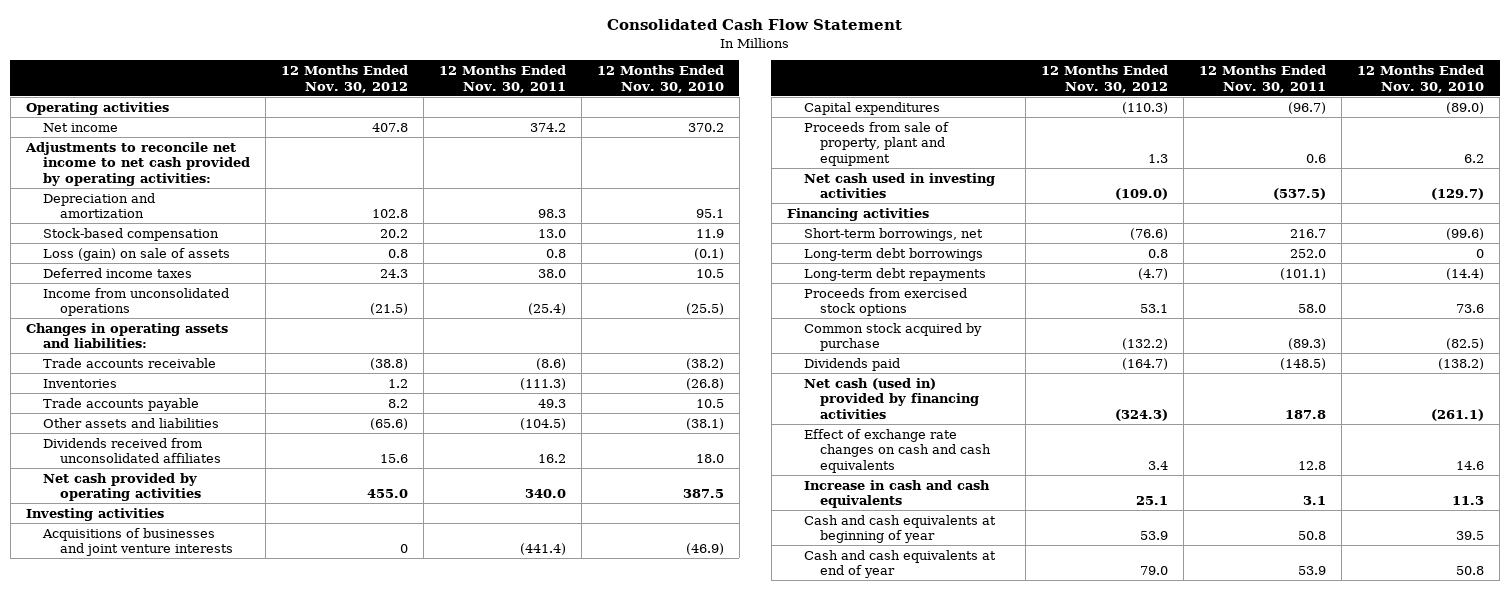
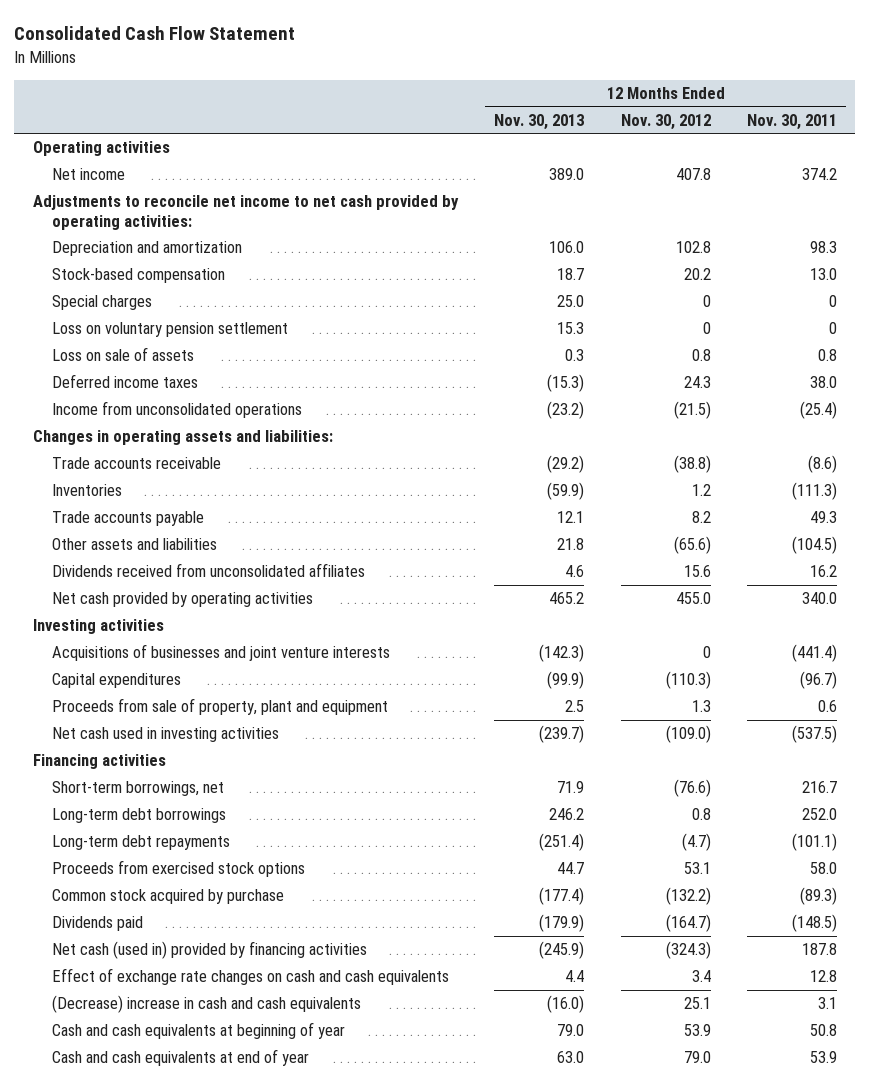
[596,65,724,93] 12 Months Ended Nov. 30, 2010 -> none
none -> [494,113,585,130] Nov. 30, 2013
none -> [51,295,152,311] Special charges
none -> [51,322,288,338] Loss on voluntary pension settlement
[42,247,230,261] Loss (gain) on sale of assets -> [51,347,194,362] Loss on sale of assets
[803,479,990,509] Increase in cash and cash equivalents -> [51,995,361,1014] (Decrease) increase in cash and cash equivalents

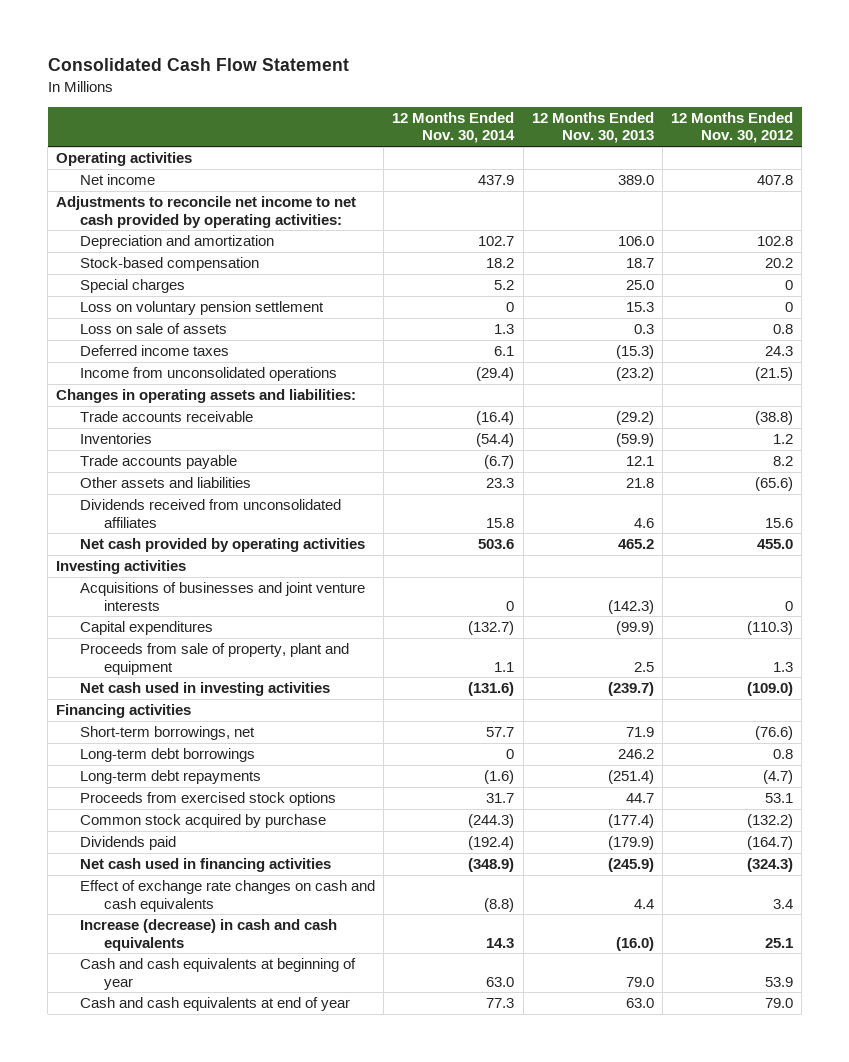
[747,113,838,130] Nov. 30, 2011 -> none
none -> [392,111,516,144] 12 Months Ended Nov. 30, 2014
[51,941,367,960] Net cash (used in) provided by financing activities -> [80,858,332,873] Net cash used in financing activities
[51,995,361,1014] (Decrease) increase in cash and cash equivalents -> [80,919,338,951] Increase (decrease) in cash and cash equivalents

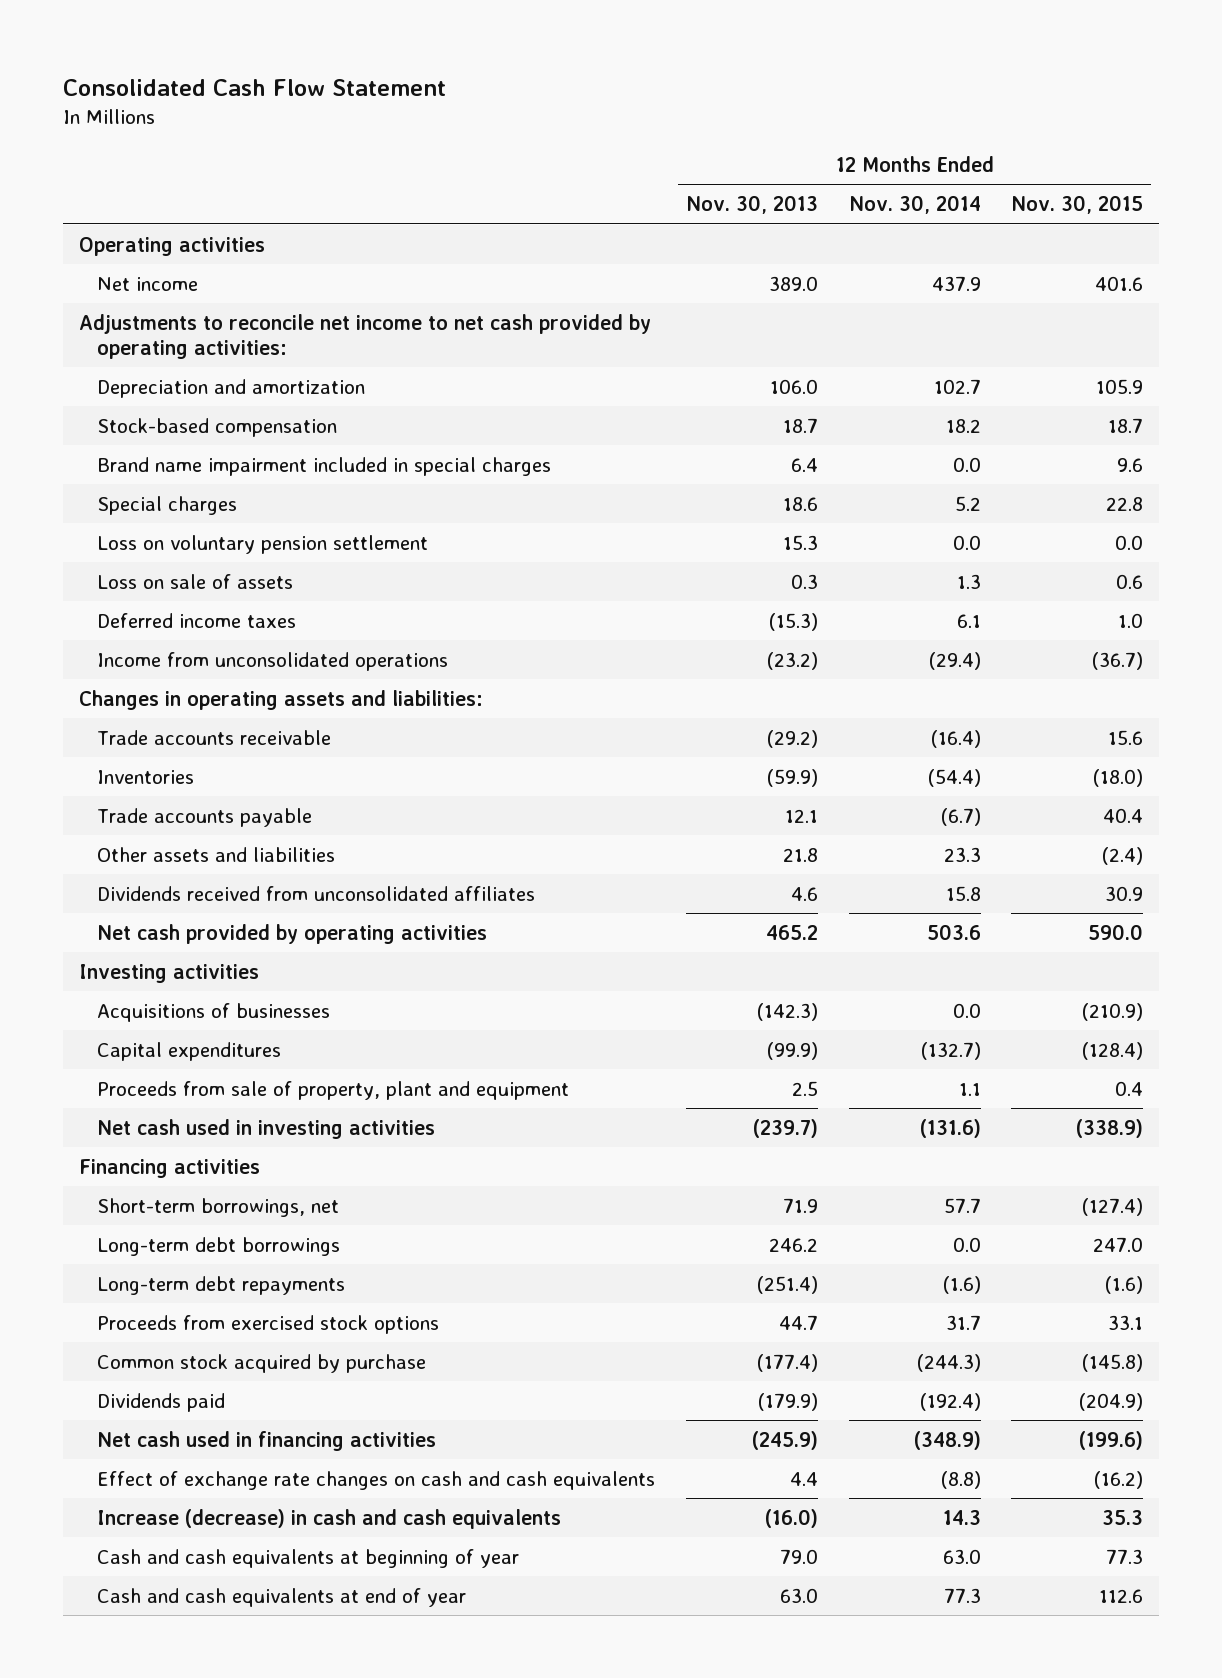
[670,111,793,144] 12 Months Ended Nov. 30, 2012 -> none
none -> [1011,195,1144,215] Nov. 30, 2015
none -> [97,456,552,476] Brand name impairment included in special charges
[625,280,654,291] 25.0 -> [782,496,818,511] 18.6
[506,302,515,313] 0 -> [952,534,981,550] 0.0
[80,582,366,611] Acquisitions of businesses and joint venture interests -> [97,1002,331,1022] Acquisitions of businesses
[506,600,515,611] 0 -> [952,1002,981,1018] 0.0
[506,749,515,760] 0 -> [952,1236,981,1252] 0.0

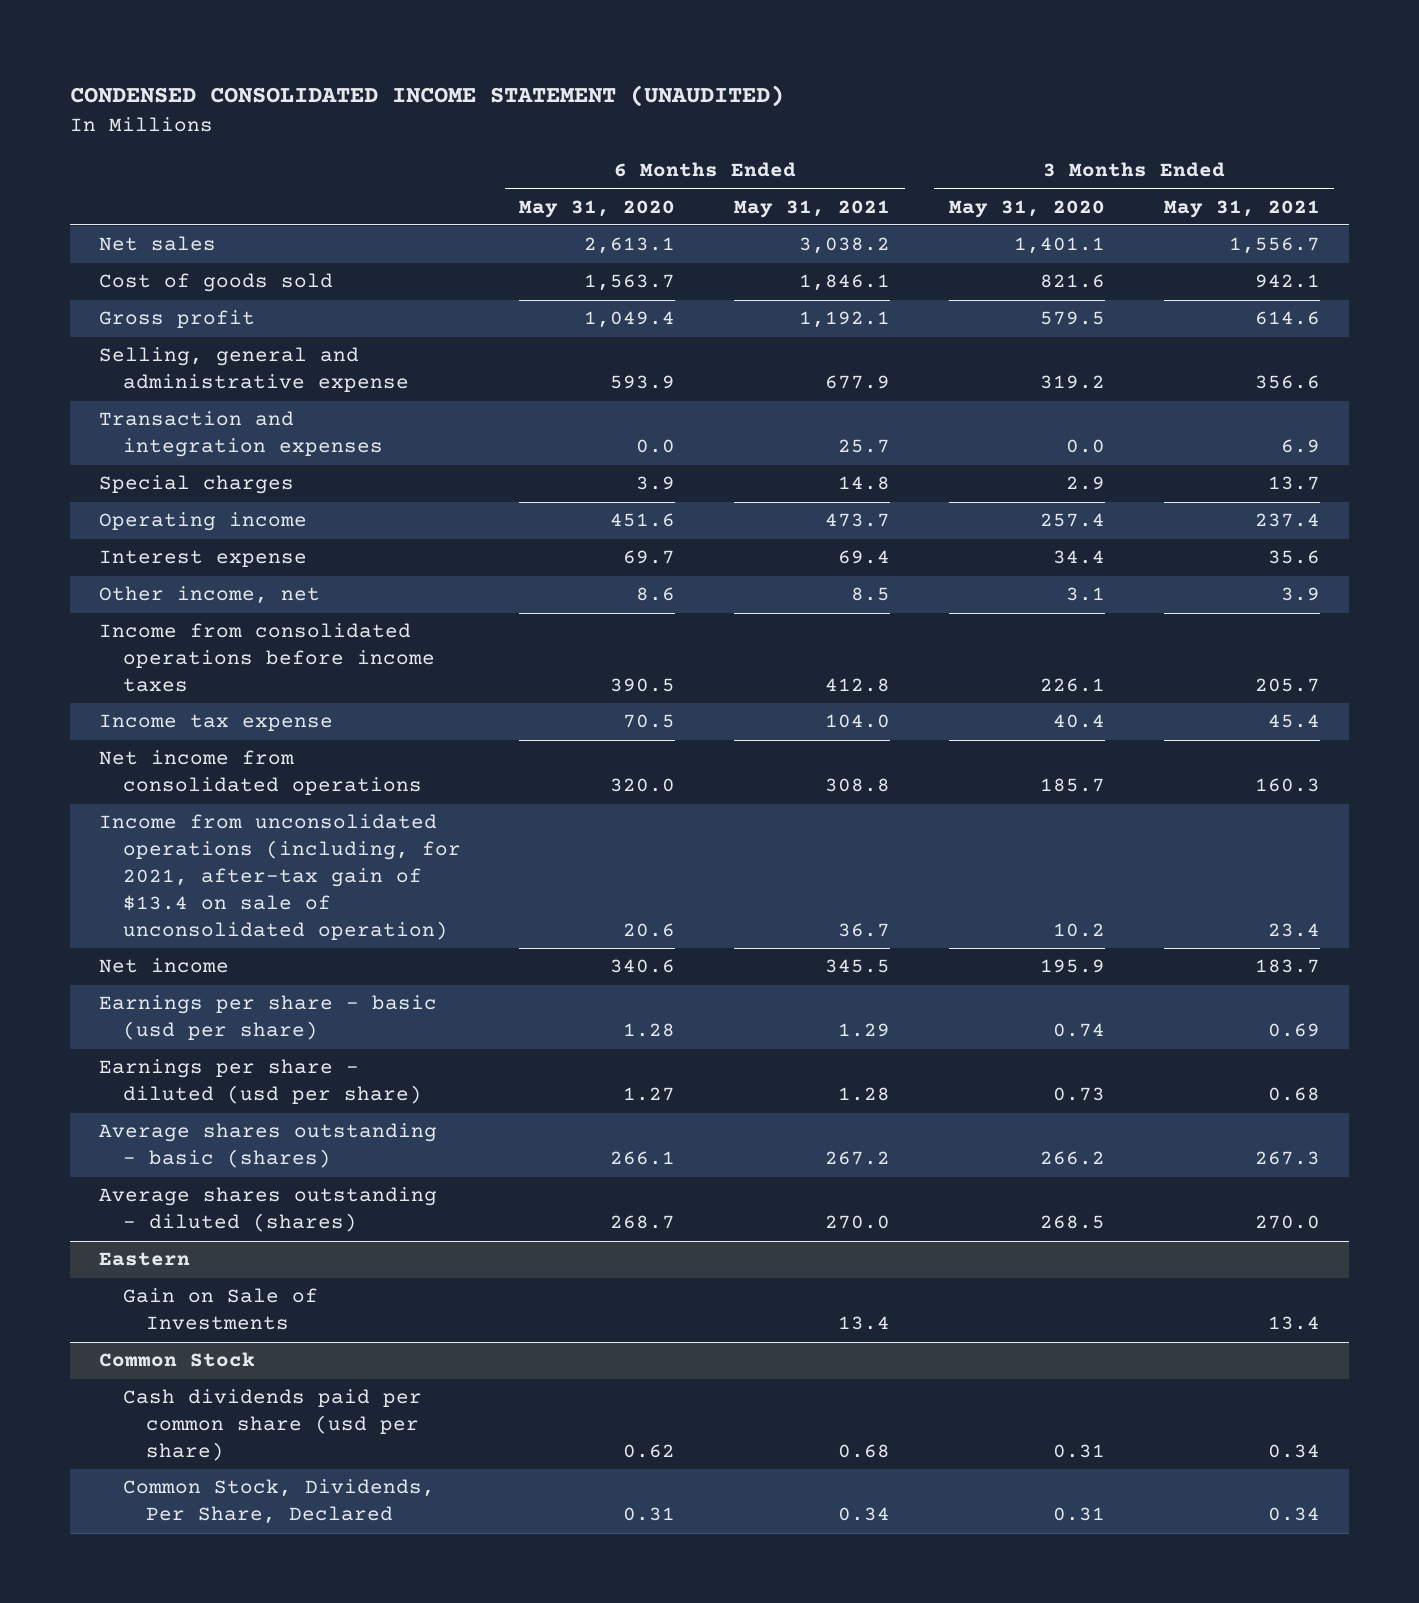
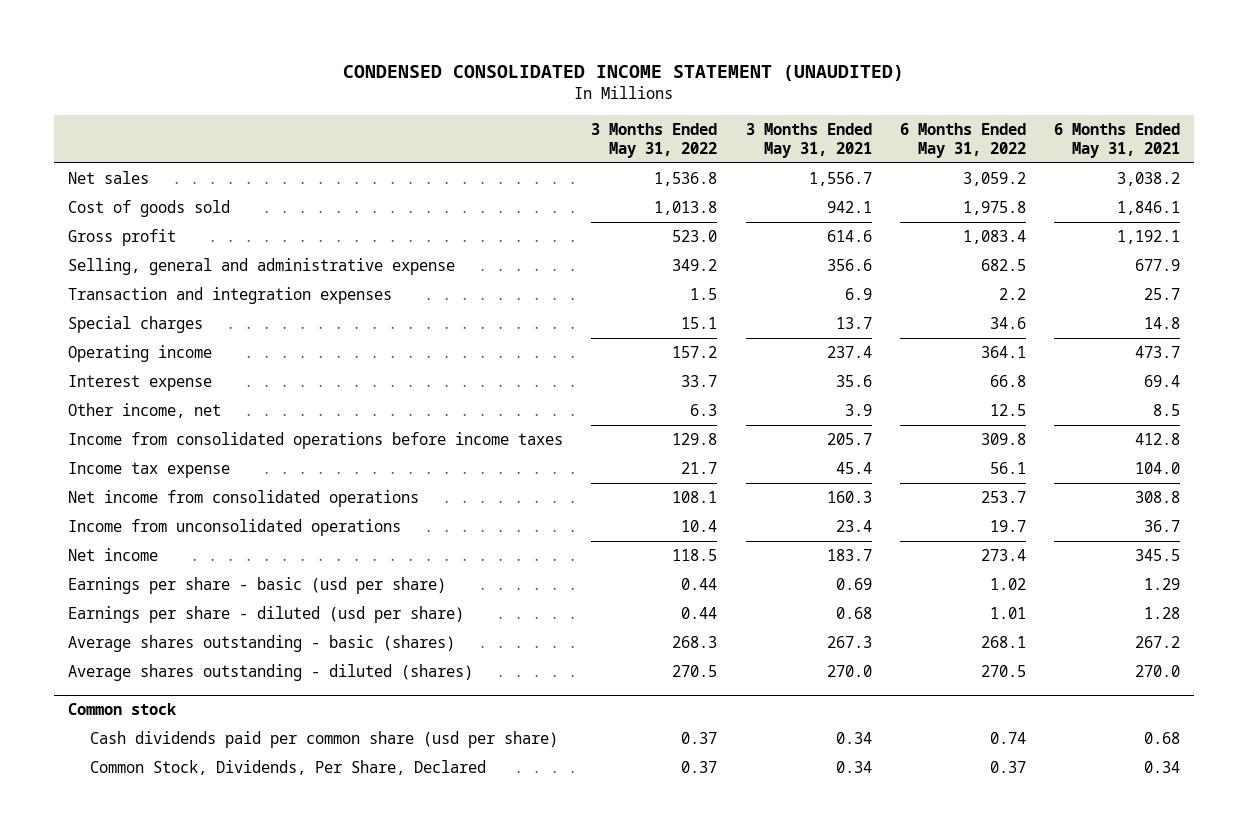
[519,199,676,218] May 31, 2020 -> none
[948,199,1105,218] May 31, 2020 -> none
none -> [591,123,718,158] 3 Months Ended May 31, 2022
none -> [899,123,1026,158] 6 Months Ended May 31, 2022
[99,814,461,940] Income from unconsolidated operations (including, for 2021, after-tax gain of $13.4 on sale of unconsolidated operation) -> [68,518,402,536] Income from unconsolidated operations
[99,1252,191,1267] Eastern -> none
[122,1288,318,1331] Gain on Sale of Investments -> none
[99,1352,256,1368] Common Stock -> [68,703,178,716] Common stock

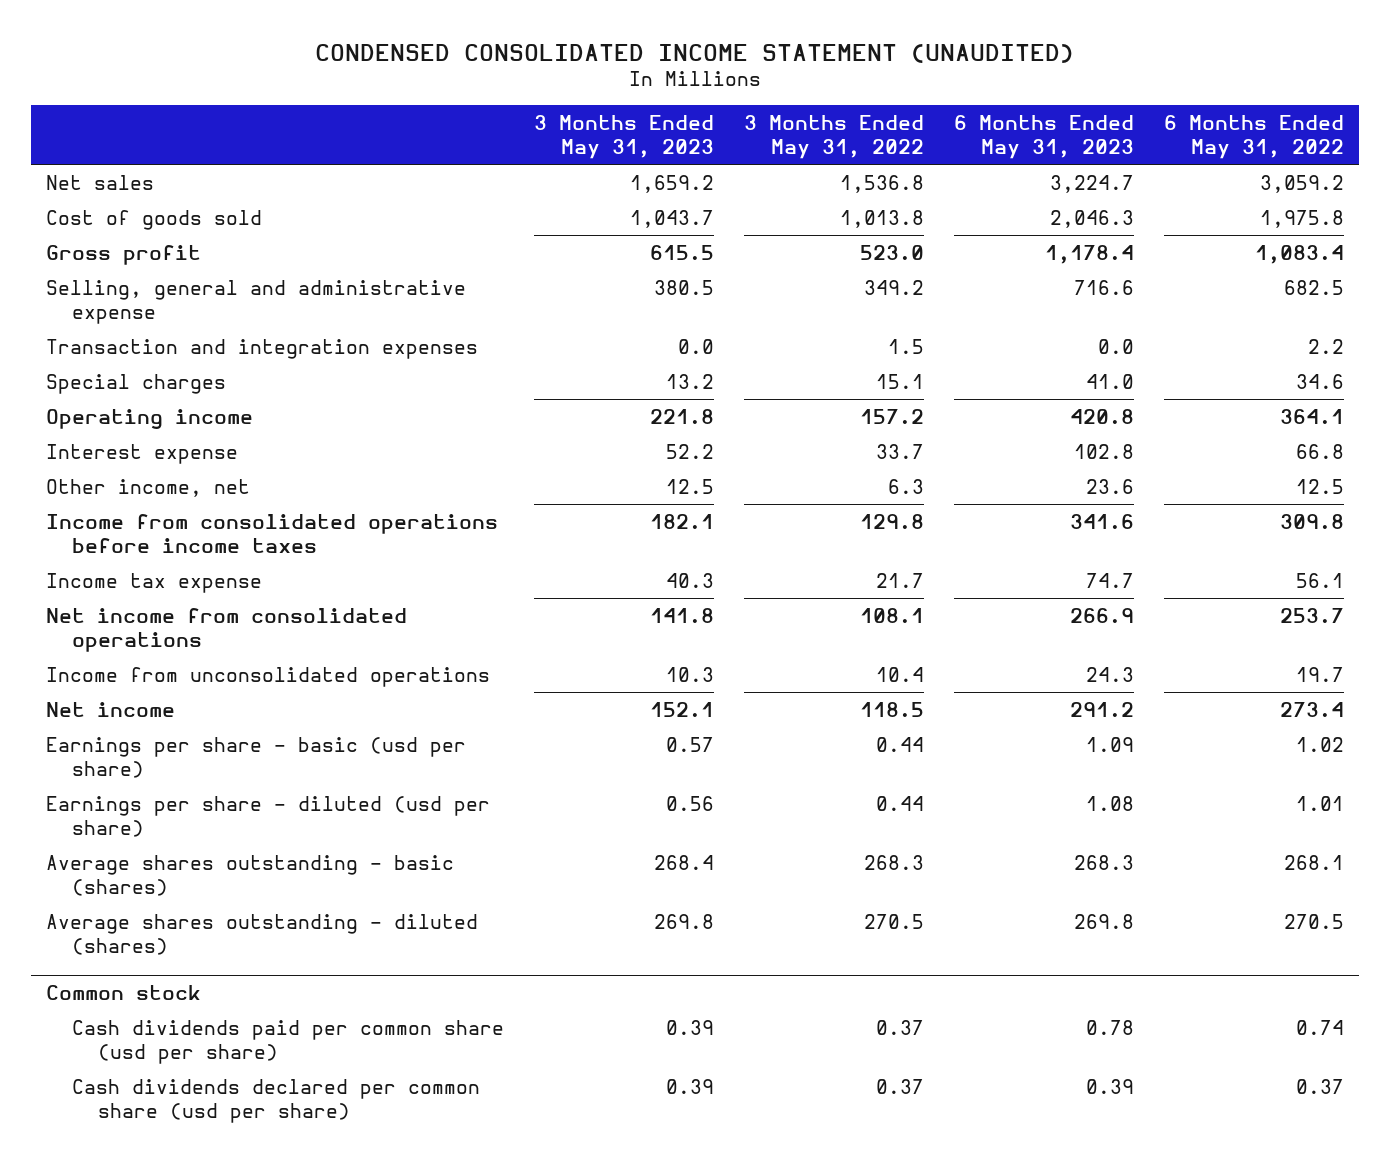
[745,123,872,158] 3 Months Ended May 31, 2021 -> none
[1053,123,1180,158] 6 Months Ended May 31, 2021 -> none
none -> [533,114,714,160] 3 Months Ended May 31, 2023
none -> [954,114,1135,160] 6 Months Ended May 31, 2023
[89,759,486,775] Common Stock, Dividends, Per Share, Declared -> [71,1078,480,1124] Cash dividends declared per common share (usd per share)

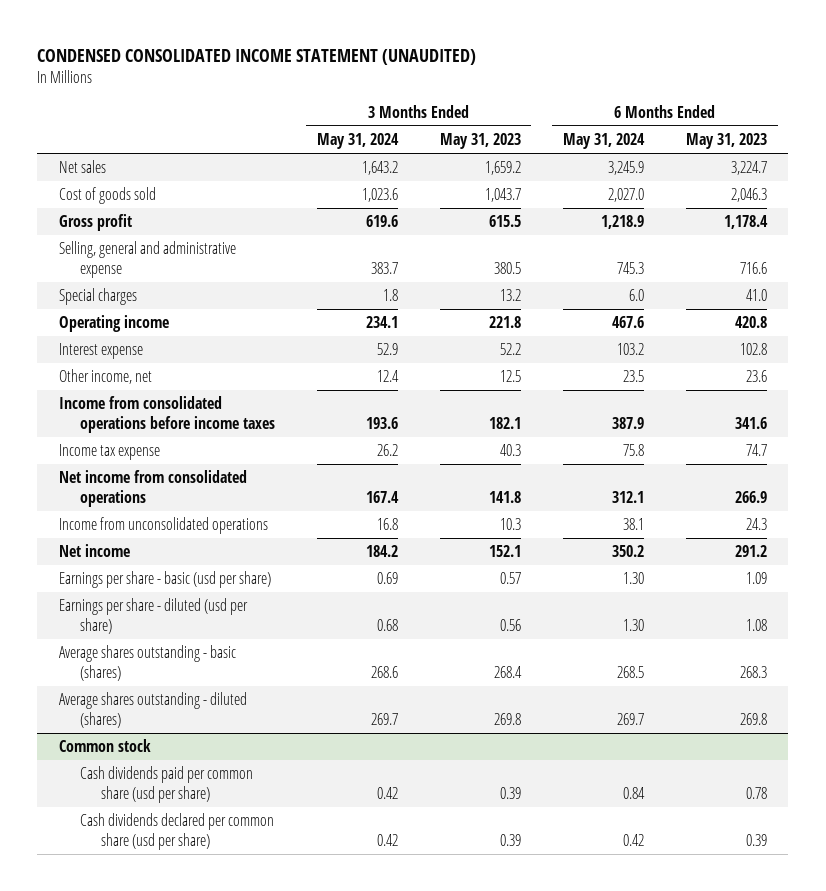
[744,114,925,160] 3 Months Ended May 31, 2022 -> none
[1164,114,1345,160] 6 Months Ended May 31, 2022 -> none
none -> [316,132,399,149] May 31, 2024
none -> [562,132,645,149] May 31, 2024
[46,338,479,359] Transaction and integration expenses -> none

